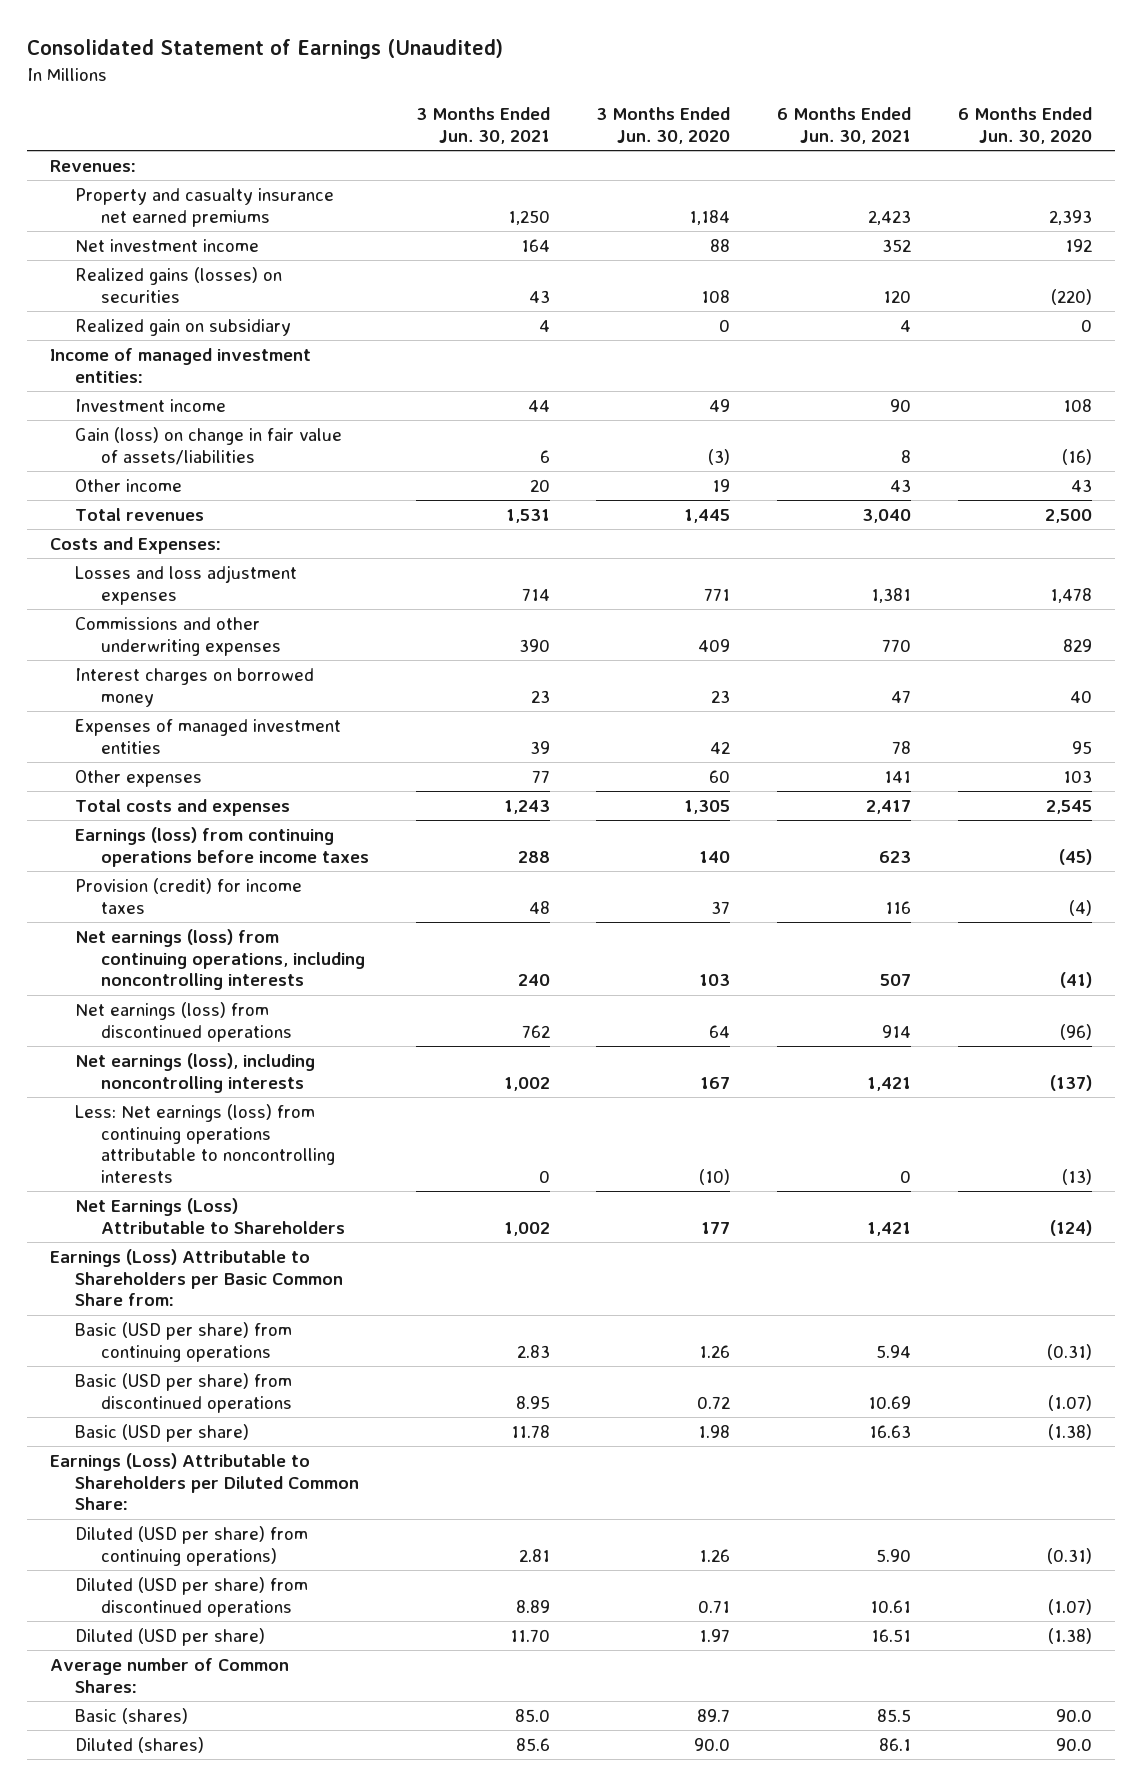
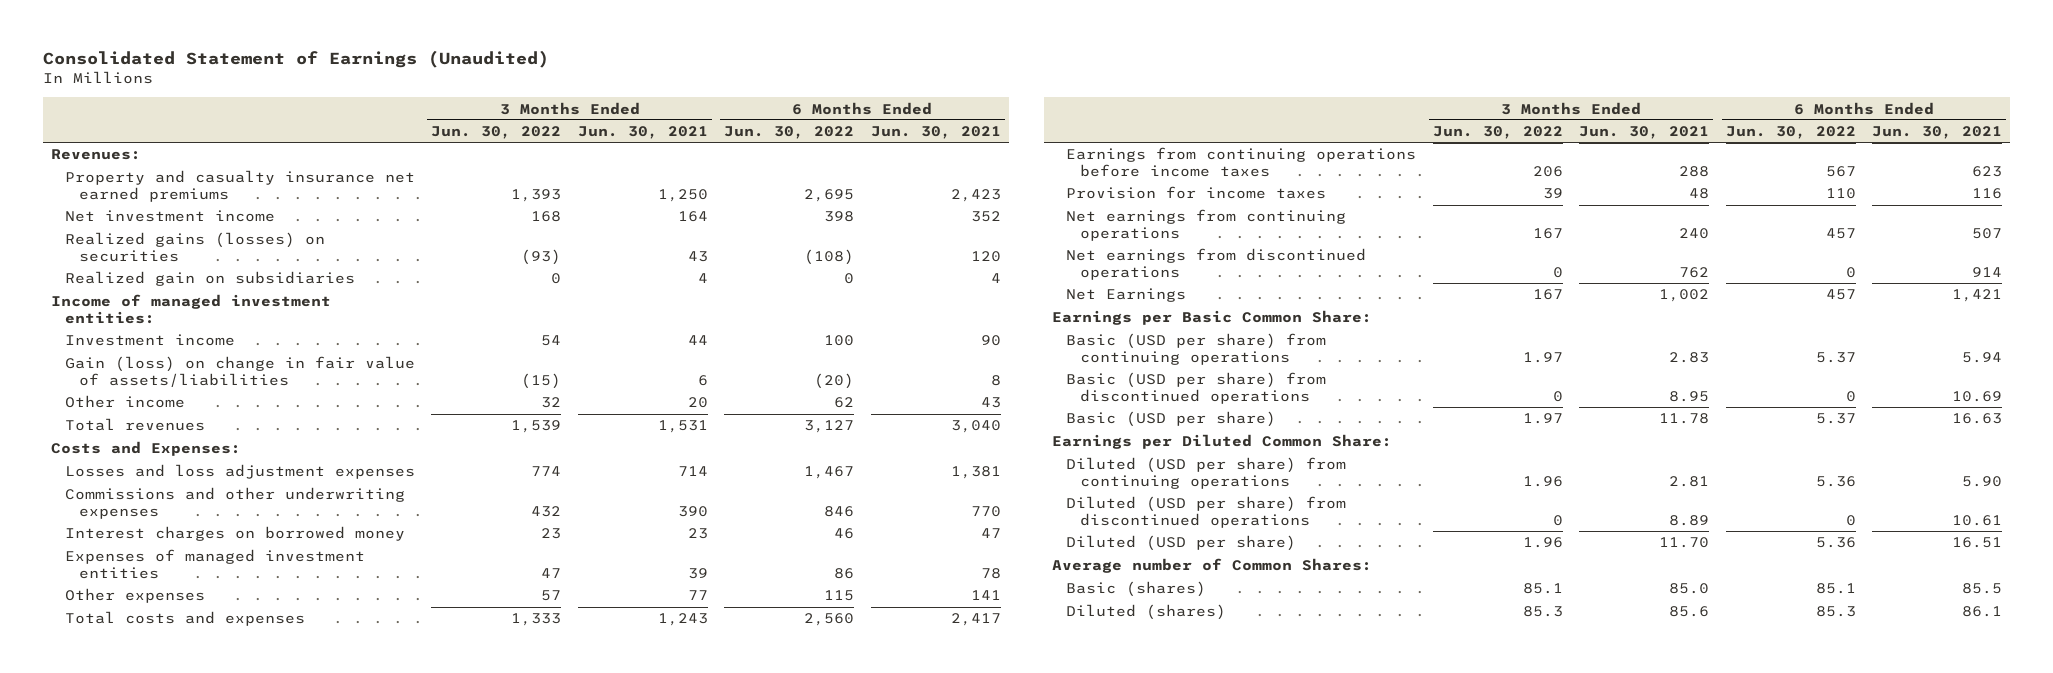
[596,107,731,144] 3 Months Ended Jun. 30, 2020 -> none
[957,107,1092,144] 6 Months Ended Jun. 30, 2020 -> none
none -> [431,126,562,140] Jun. 30, 2022
none -> [724,126,855,140] Jun. 30, 2022
[75,319,292,337] Realized gain on subsidiary -> [64,271,355,287] Realized gain on subsidiaries
[75,1053,316,1093] Net earnings (loss), including noncontrolling interests -> none
[75,1104,335,1184] Less: Net earnings (loss) from continuing operations attributable to noncontrolling interests -> none
[75,827,369,867] Earnings (loss) from continuing operations before income taxes -> [1066,147,1417,177] Earnings from continuing operations before income taxes
[75,878,303,914] Provision (credit) for income taxes -> [1066,186,1327,200] Provision for income taxes
[75,929,365,991] Net earnings (loss) from continuing operations, including noncontrolling interests -> [1066,209,1347,241] Net earnings from continuing operations
[75,1002,292,1042] Net earnings (loss) from discontinued operations -> [1066,248,1367,280] Net earnings from discontinued operations
[75,1198,345,1234] Net Earnings (Loss) Attributable to Shareholders -> [1066,288,1187,303] Net Earnings
[49,1249,344,1307] Earnings (Loss) Attributable to Shareholders per Basic Common Share from: -> [1052,310,1373,326] Earnings per Basic Common Share:
[49,1453,360,1511] Earnings (Loss) Attributable to Shareholders per Diluted Common Share: -> [1052,434,1393,450] Earnings per Diluted Common Share:
[75,1526,309,1566] Diluted (USD per share) from continuing operations) -> [1066,457,1347,489] Diluted (USD per share) from continuing operations

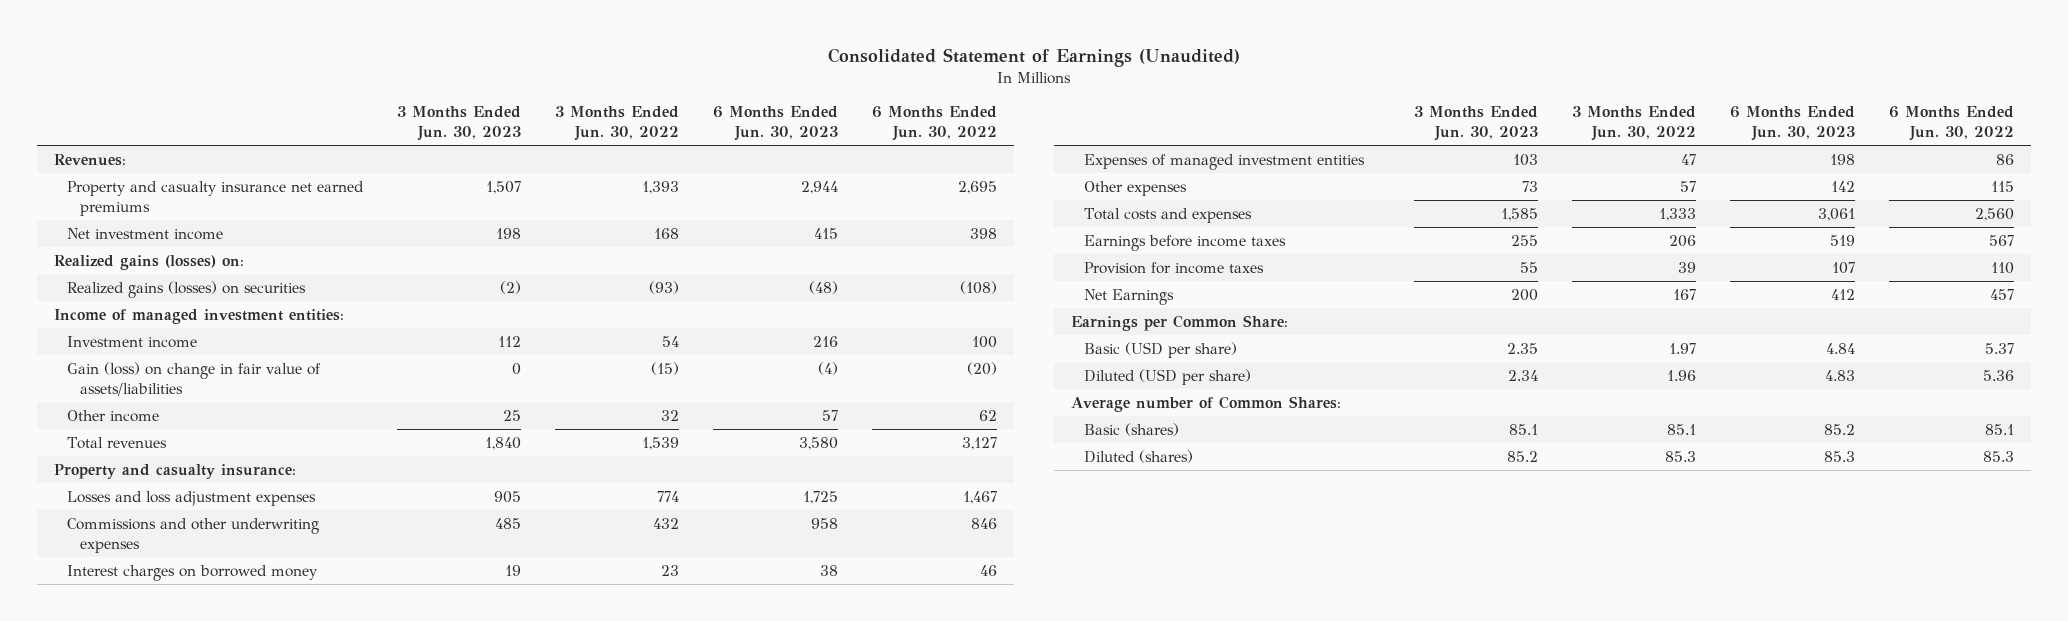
[577,126,708,140] Jun. 30, 2021 -> none
[870,126,1001,140] Jun. 30, 2021 -> none
none -> [397,106,522,142] 3 Months Ended Jun. 30, 2023
none -> [713,106,839,142] 6 Months Ended Jun. 30, 2023
none -> [54,254,245,270] Realized gains (losses) on:
[64,271,355,287] Realized gain on subsidiaries -> none
[50,441,241,457] Costs and Expenses: -> none
none -> [54,463,297,479] Property and casualty insurance:
[1066,147,1417,177] Earnings from continuing operations before income taxes -> [1083,234,1286,251] Earnings before income taxes
[1066,209,1347,241] Net earnings from continuing operations -> none
[1066,248,1367,280] Net earnings from discontinued operations -> none
[1066,333,1327,365] Basic (USD per share) from continuing operations -> none
[1066,372,1327,404] Basic (USD per share) from discontinued operations -> none
[1052,310,1373,326] Earnings per Basic Common Share: -> [1070,314,1288,331] Earnings per Common Share:
[1052,434,1393,450] Earnings per Diluted Common Share: -> none
[1066,457,1347,489] Diluted (USD per share) from continuing operations -> none
[1066,496,1347,528] Diluted (USD per share) from discontinued operations -> none

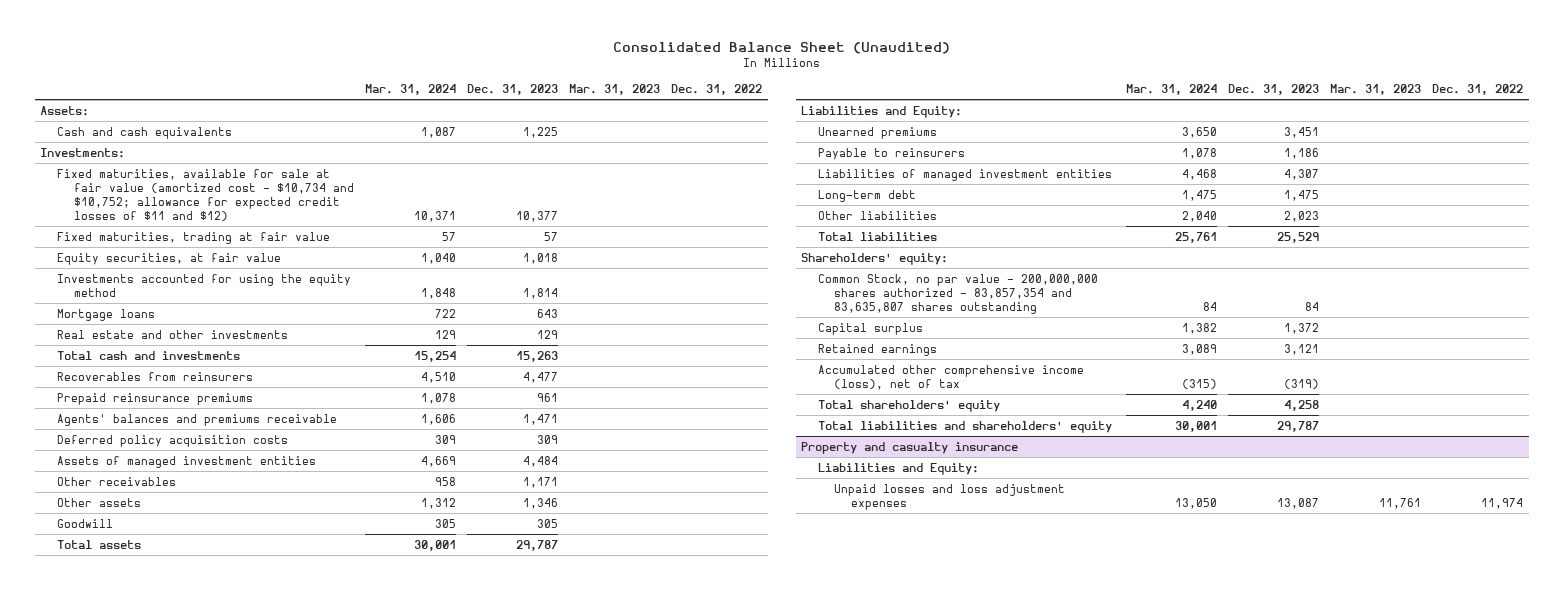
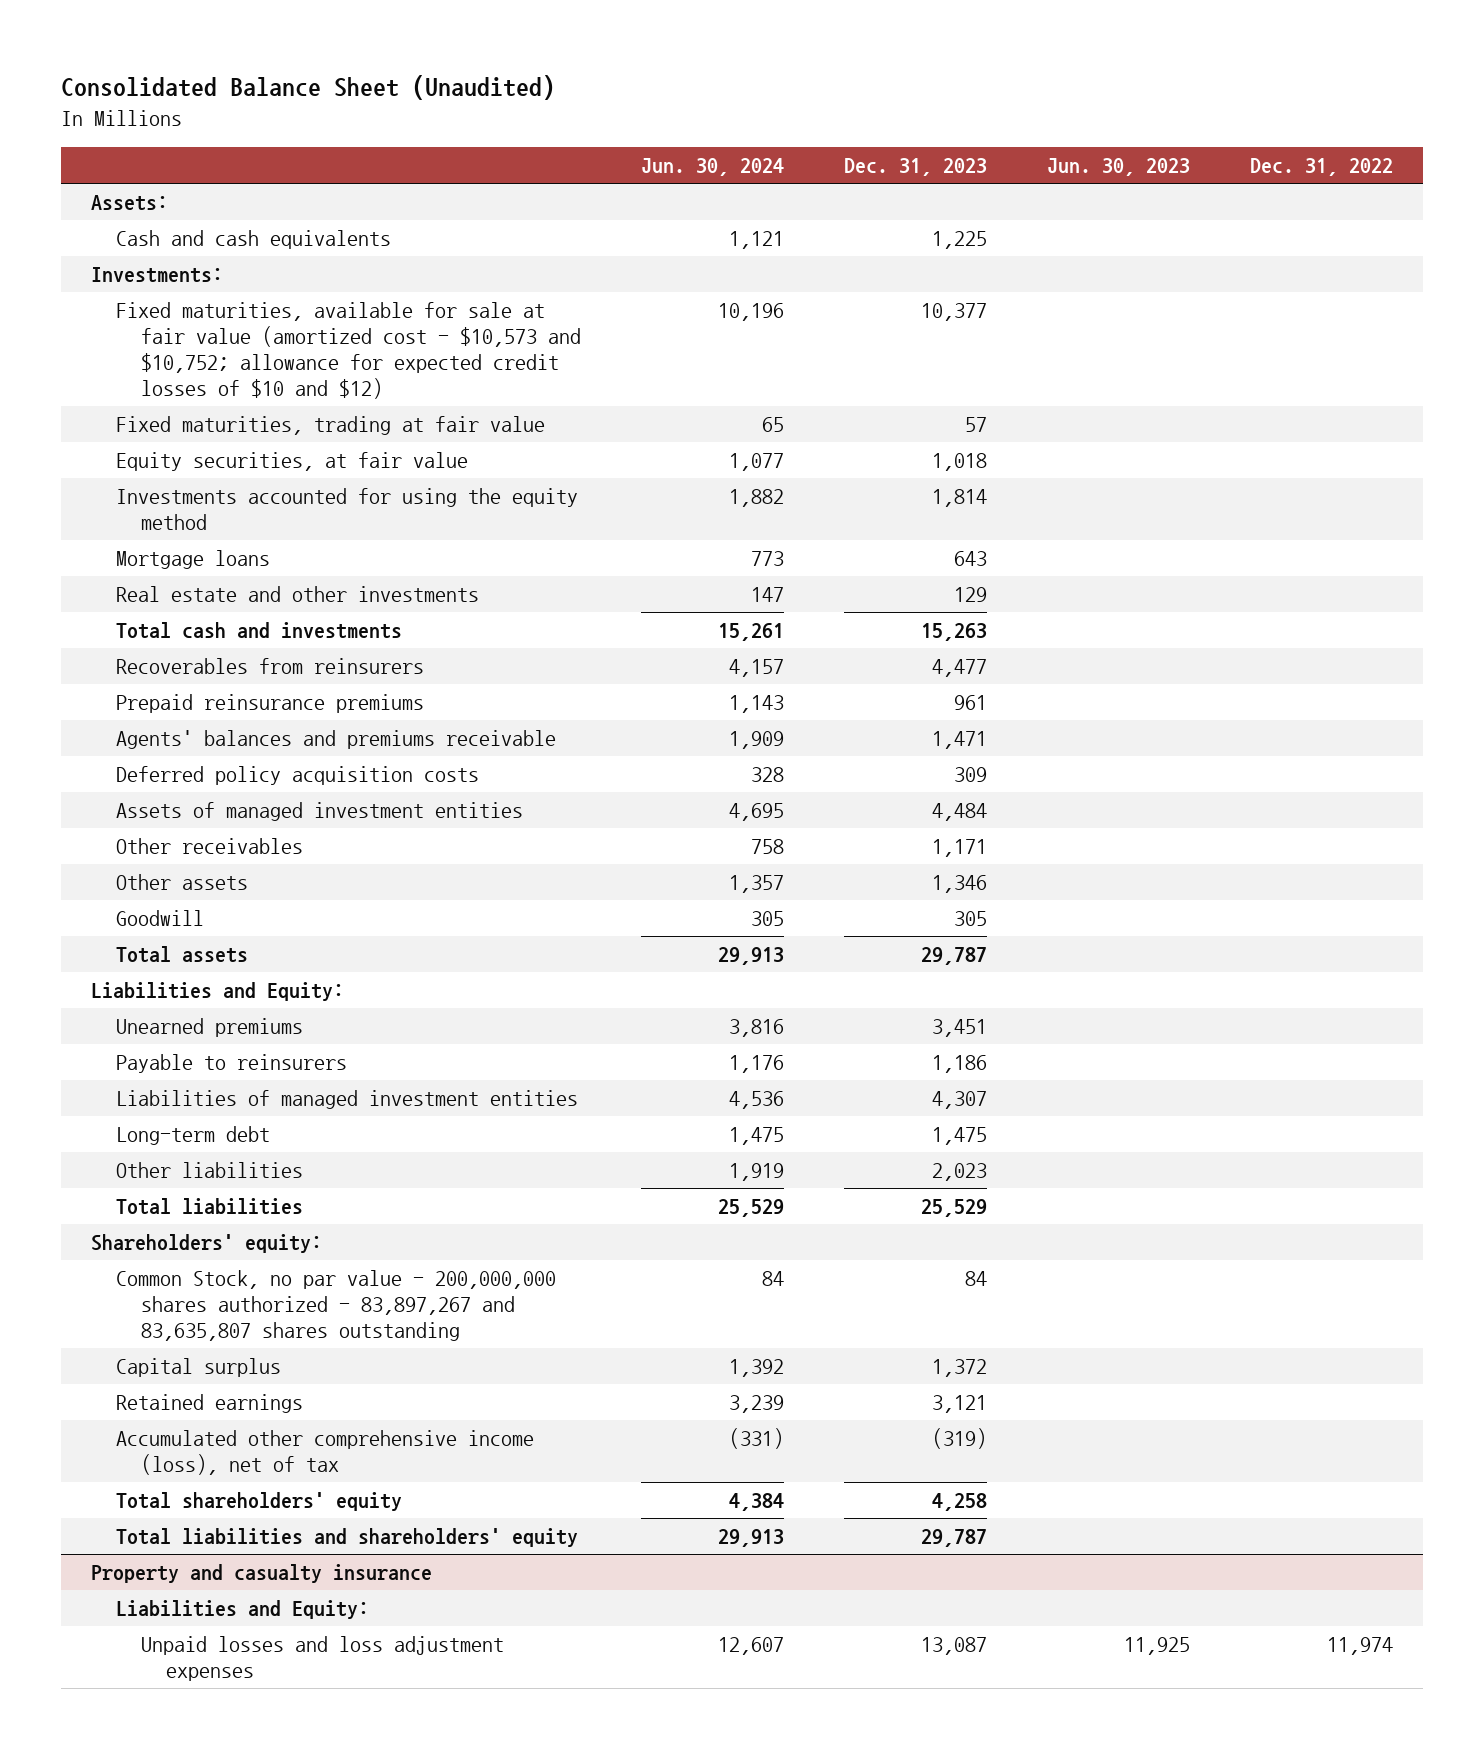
[364,84,456,96] Mar. 31, 2024 -> none
[569,84,661,96] Mar. 31, 2023 -> none
none -> [640,158,784,177] Jun. 30, 2024
none -> [1046,158,1190,177] Jun. 30, 2023
[56,168,354,222] Fixed maturities, available for sale at fair value (amortized cost - $10,734 and $10,752; allowance for expected credit losses of $11 and $12) -> [115,302,581,400] Fixed maturities, available for sale at fair value (amortized cost - $10,573 and $10,752; allowance for expected credit losses of $10 and $12)
[817,273,1098,315] Common Stock, no par value - 200,000,000 shares authorized - 83,857,354 and 83,635,807 shares outstanding -> [115,1270,556,1342] Common Stock, no par value - 200,000,000 shares authorized - 83,897,267 and 83,635,807 shares outstanding

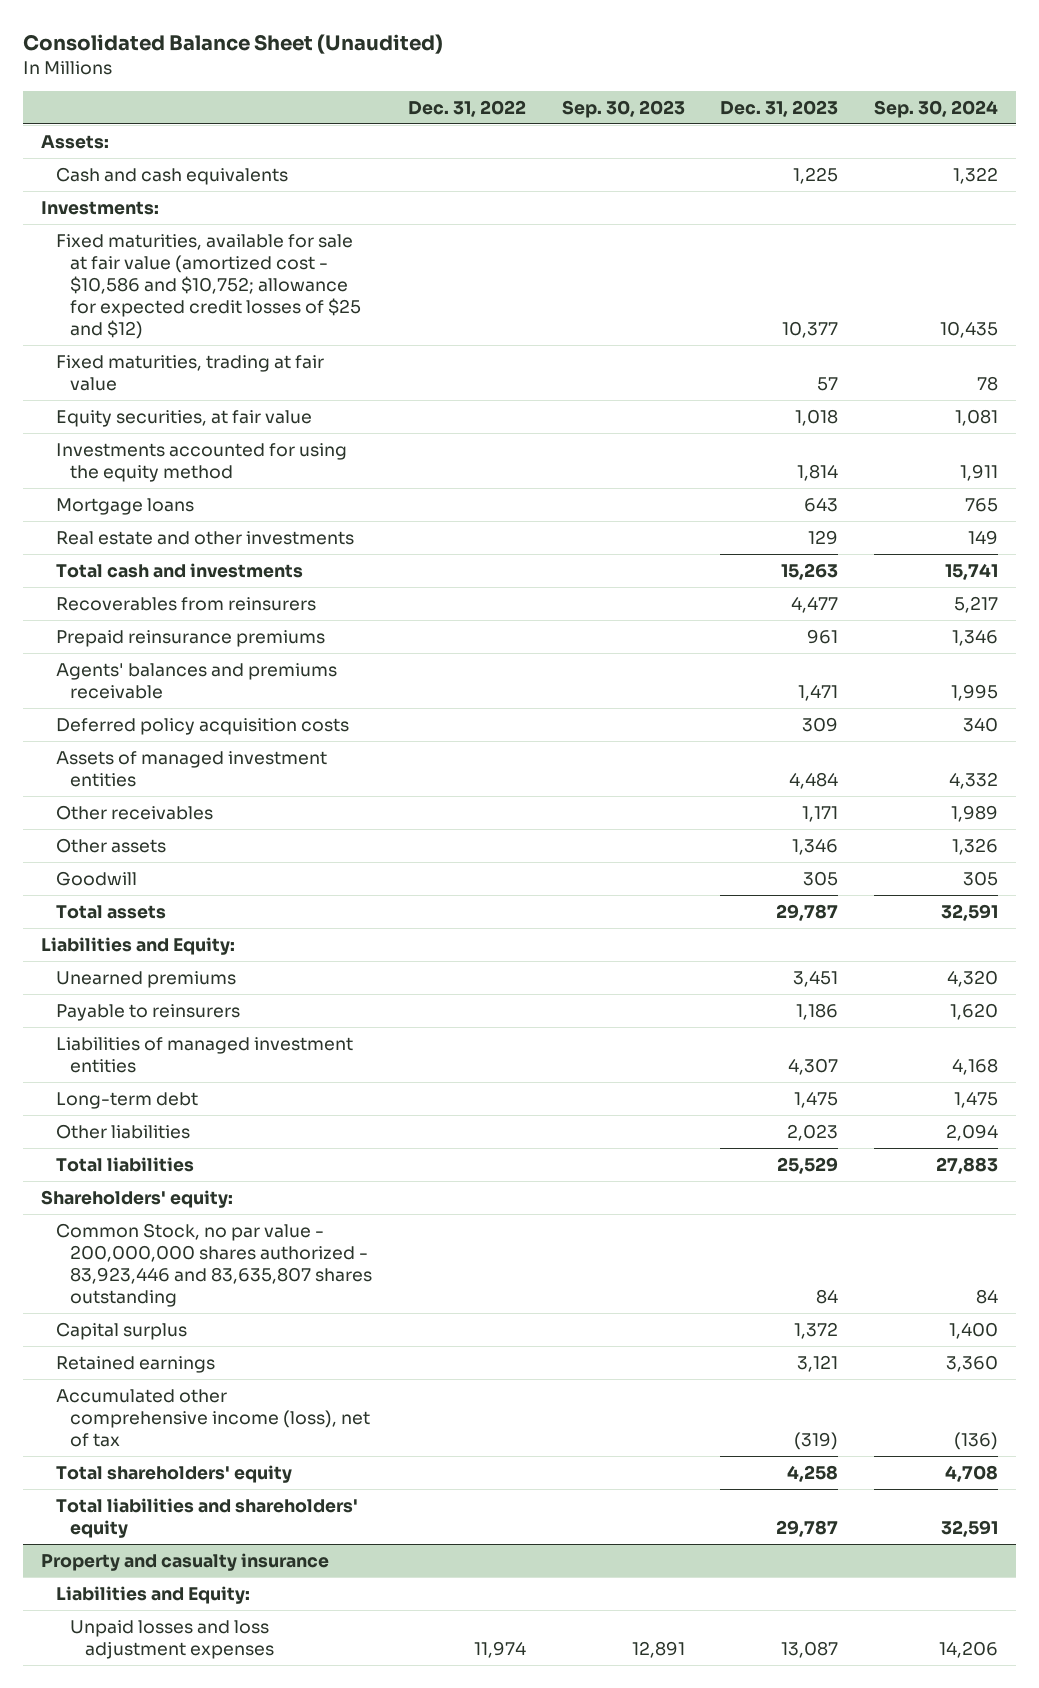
[640,158,784,177] Jun. 30, 2024 -> none
[1046,158,1190,177] Jun. 30, 2023 -> none
none -> [561,99,685,118] Sep. 30, 2023
none -> [874,99,999,118] Sep. 30, 2024
[115,302,581,400] Fixed maturities, available for sale at fair value (amortized cost - $10,573 and $10,752; allowance for expected credit losses of $10 and $12) -> [55,233,362,340] Fixed maturities, available for sale at fair value (amortized cost - $10,586 and $10,752; allowance for expected credit losses of $25 and $12)
[115,1270,556,1342] Common Stock, no par value - 200,000,000 shares authorized - 83,897,267 and 83,635,807 shares outstanding -> [55,1222,373,1308] Common Stock, no par value - 200,000,000 shares authorized - 83,923,446 and 83,635,807 shares outstanding

